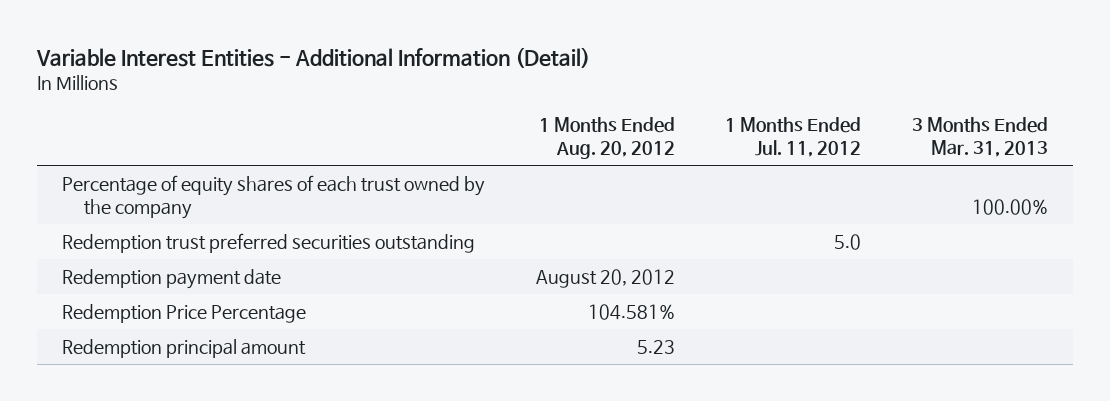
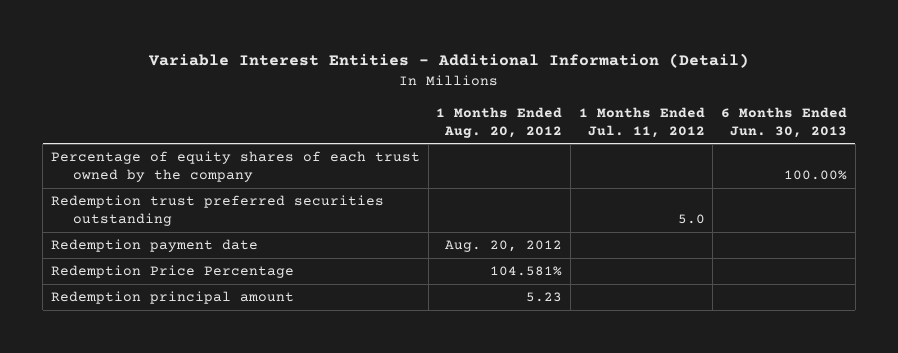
[911,117,1048,158] 3 Months Ended Mar. 31, 2013 -> none
none -> [721,106,848,138] 6 Months Ended Jun. 30, 2013
[535,269,675,289] August 20, 2012 -> [445,240,563,253] Aug. 20, 2012

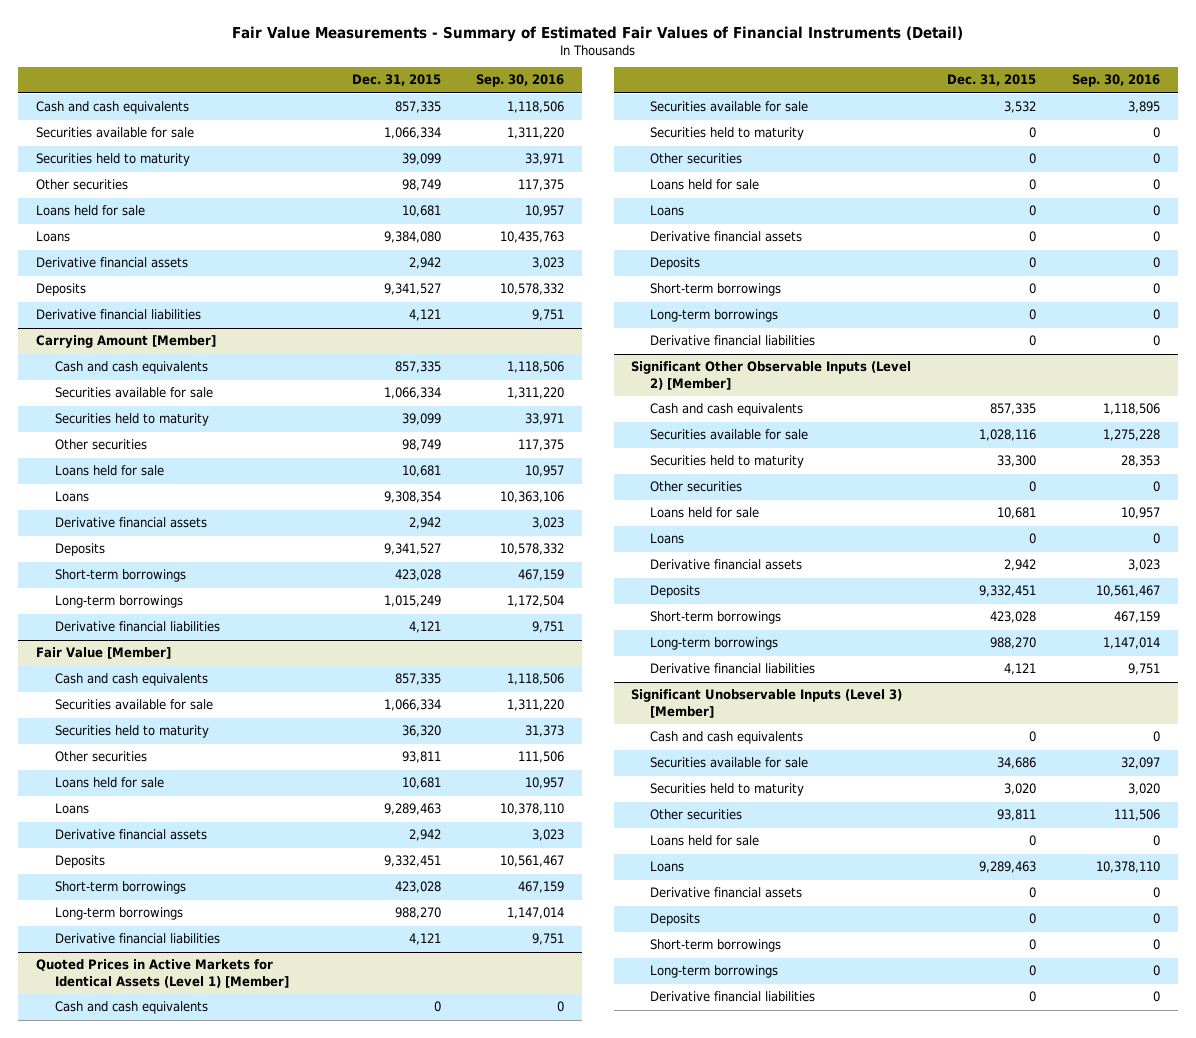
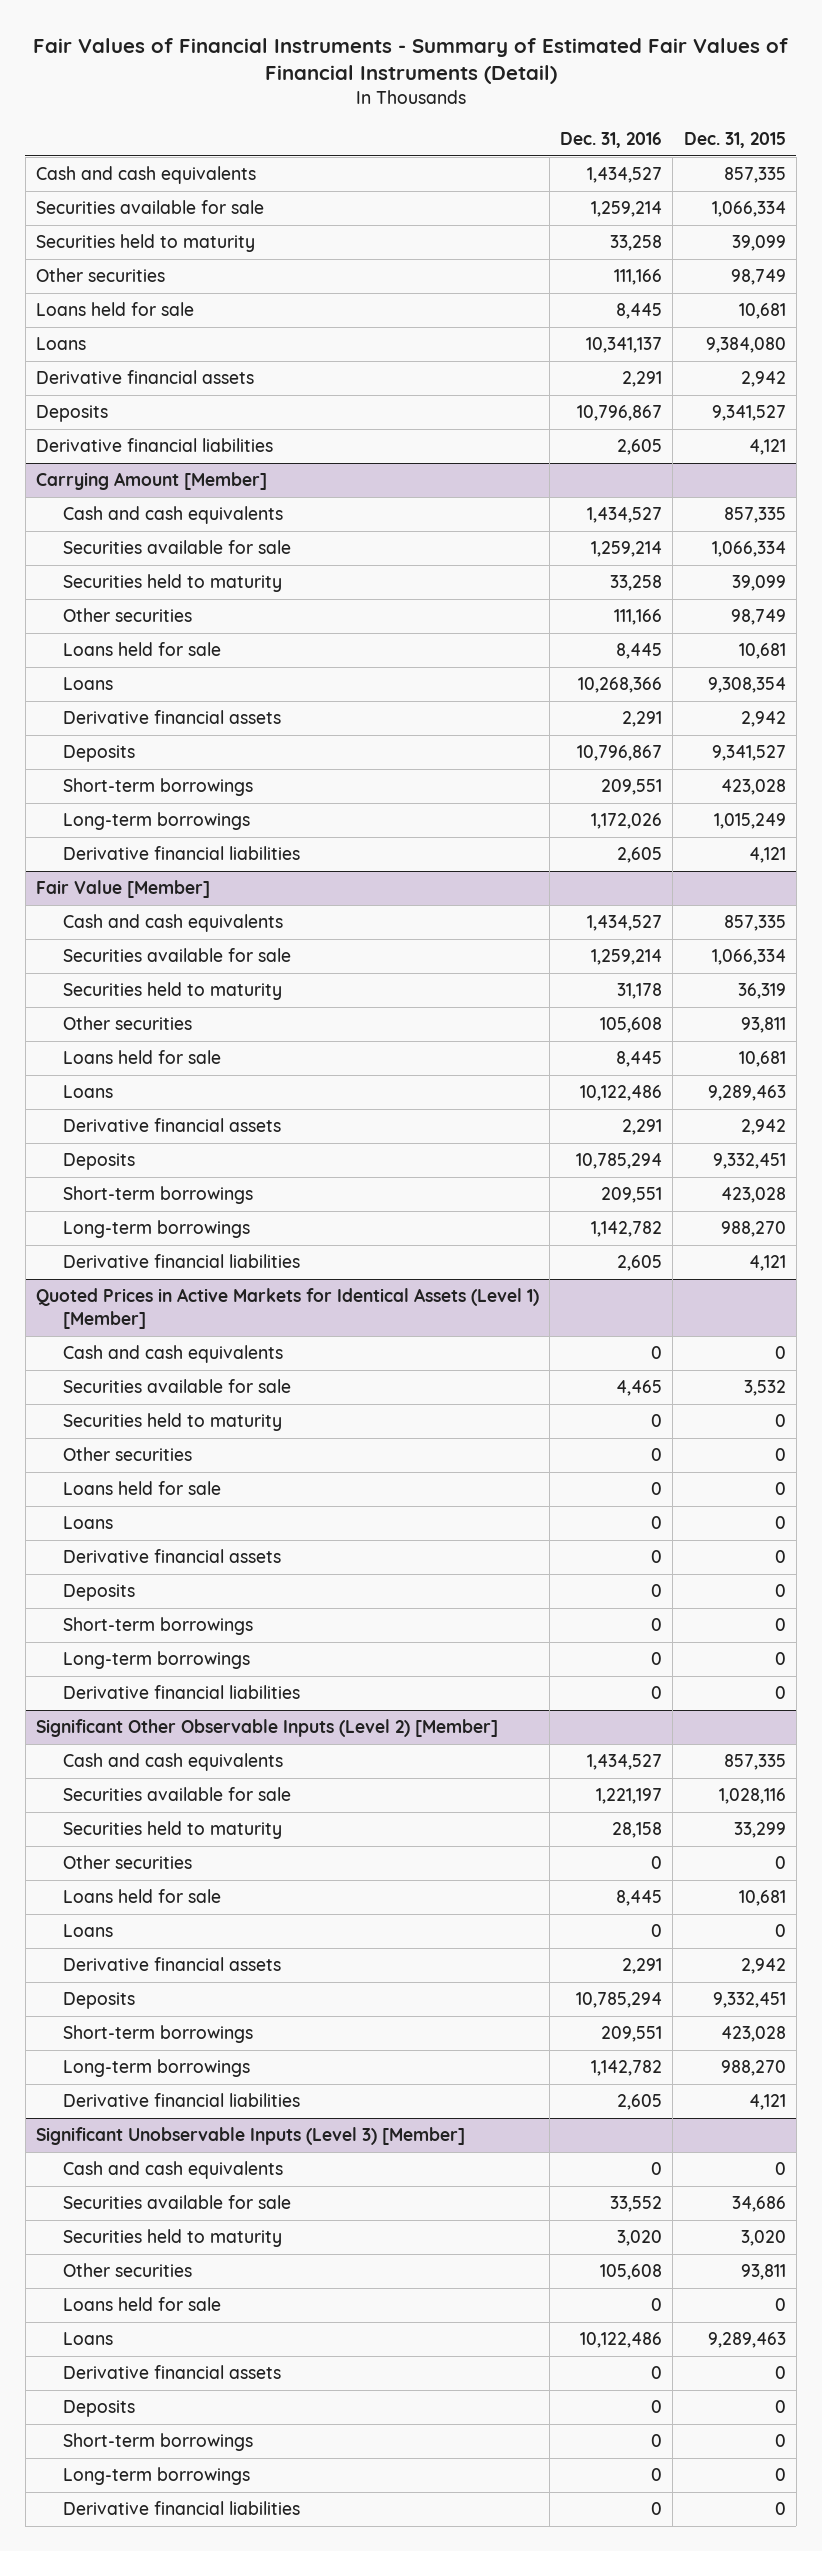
[231,25,963,42] Fair Value Measurements - Summary of Estimated Fair Values of Financial Instruments (Detail) -> [32,37,788,85] Fair Values of Financial Instruments - Summary of Estimated Fair Values of Financial Instruments (Detail)
[476,74,565,88] Sep. 30, 2016 -> none
none -> [560,132,663,149] Dec. 31, 2016
[401,725,441,738] 36,320 -> [737,983,786,1000] 36,319
[997,455,1037,468] 33,300 -> [733,1822,786,1839] 33,299

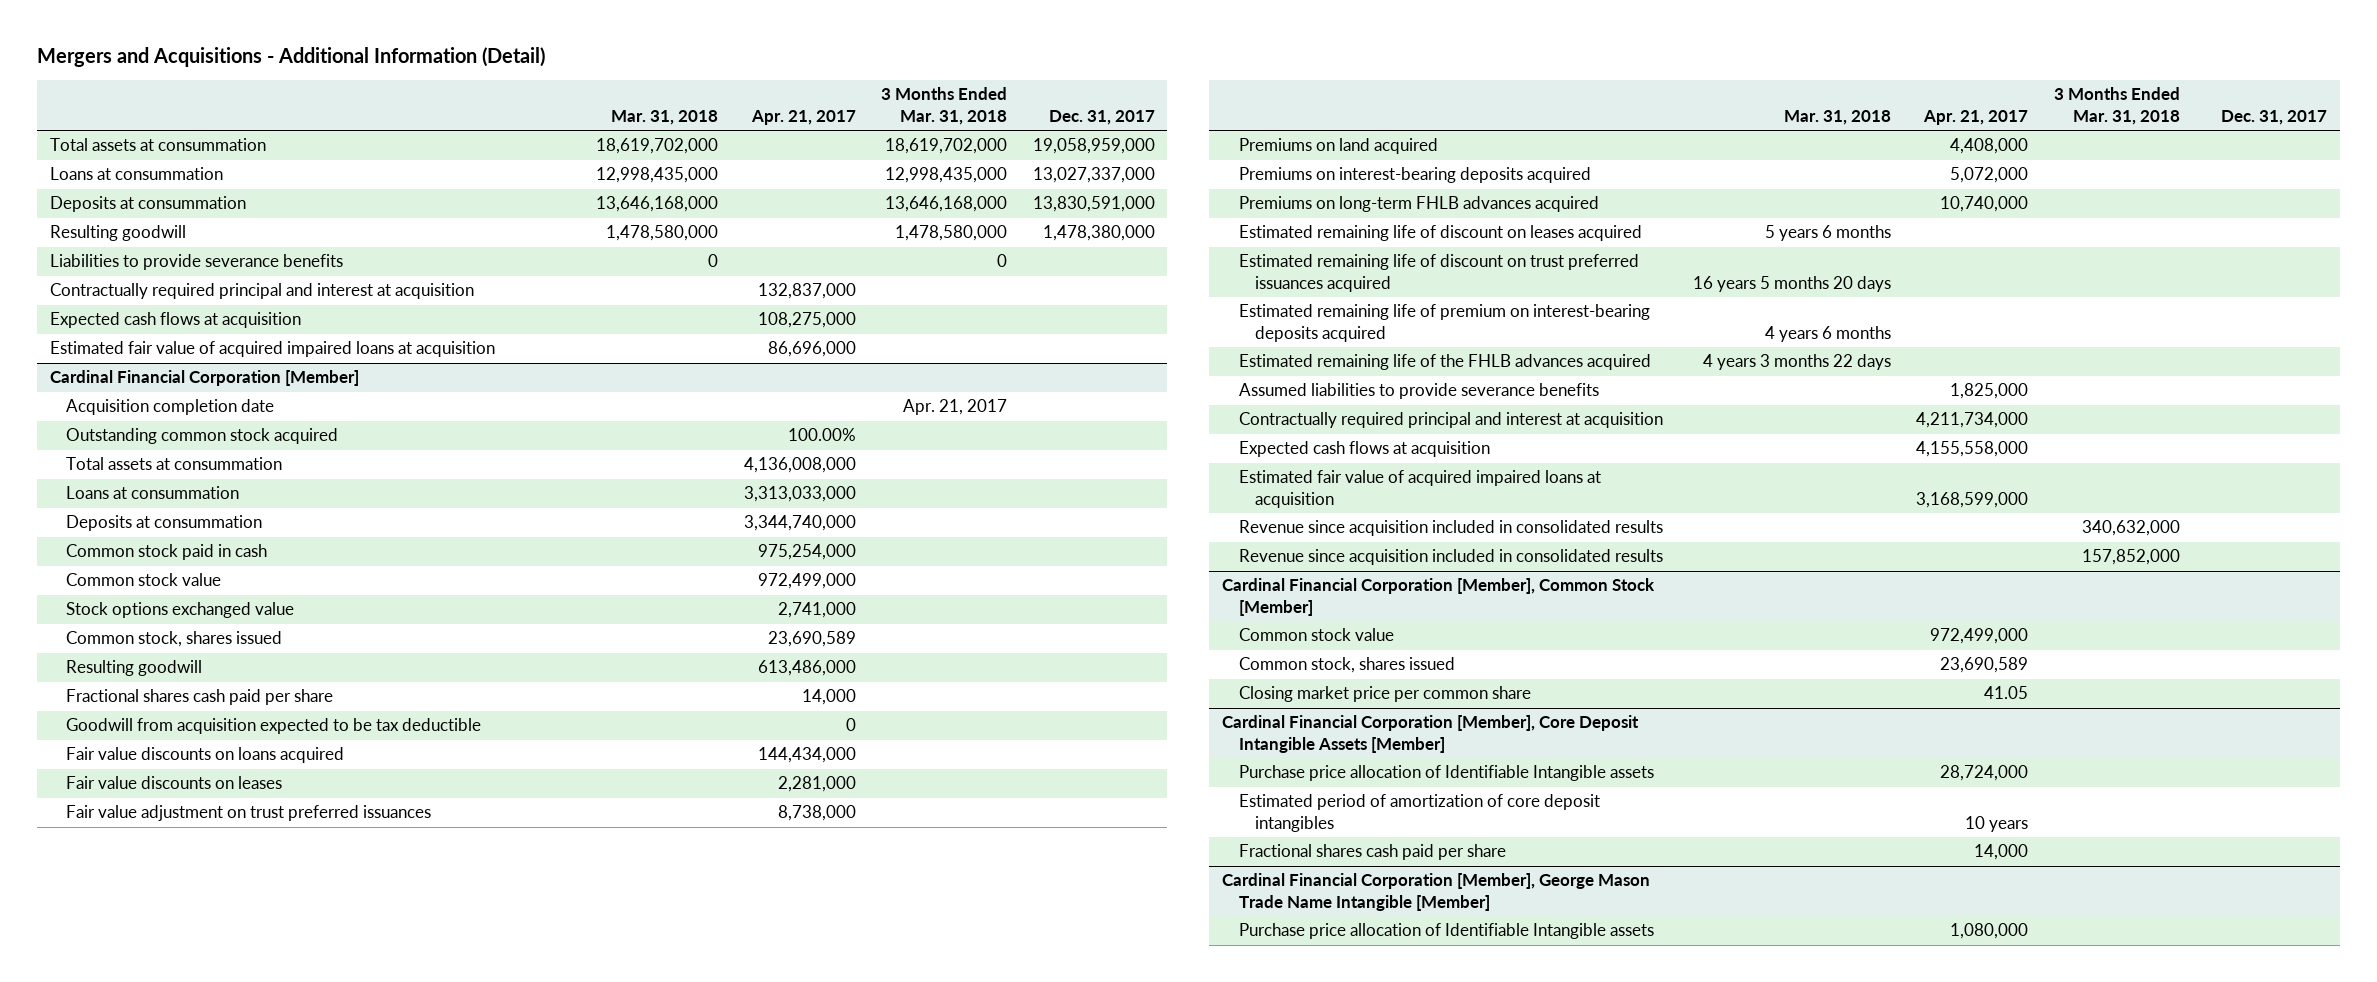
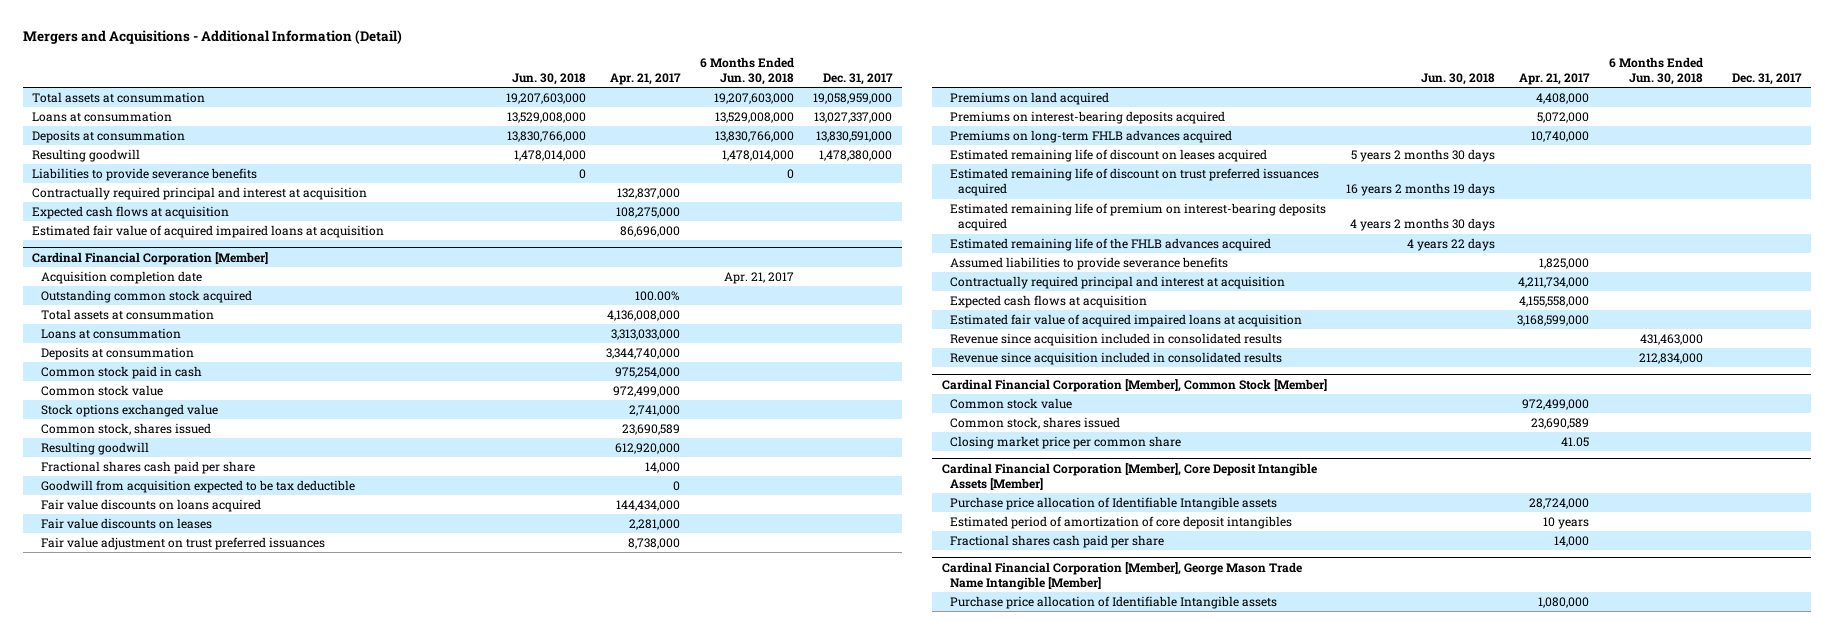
[611,109,719,125] Mar. 31, 2018 -> none
[881,87,1008,125] 3 Months Ended Mar. 31, 2018 -> none
none -> [512,72,587,85] Jun. 30, 2018
none -> [699,56,794,85] 6 Months Ended Jun. 30, 2018
[757,660,856,677] 613,486,000 -> [614,442,680,454] 612,920,000

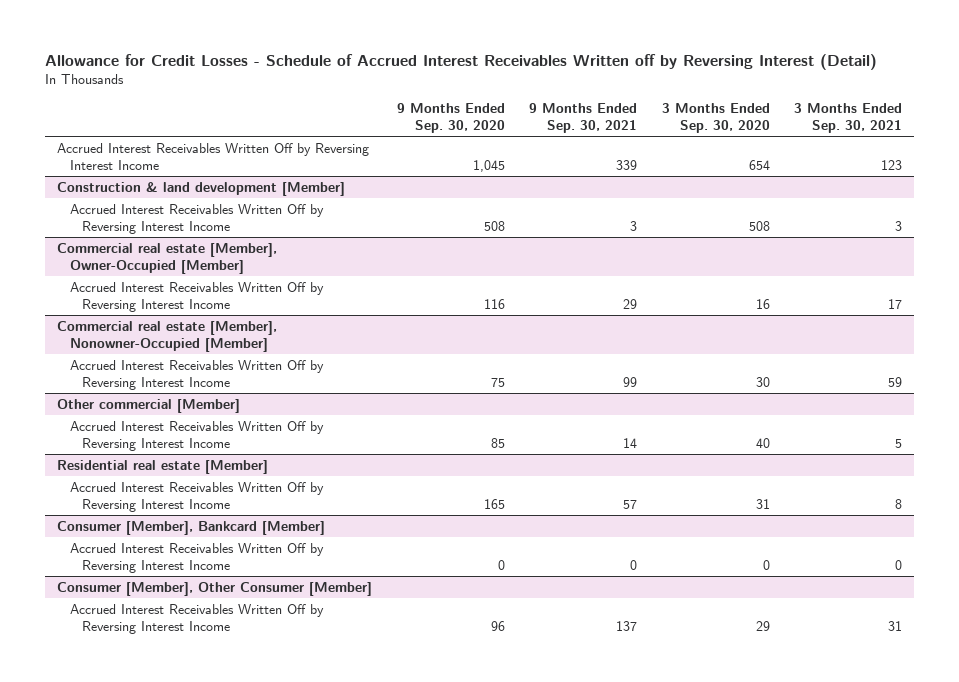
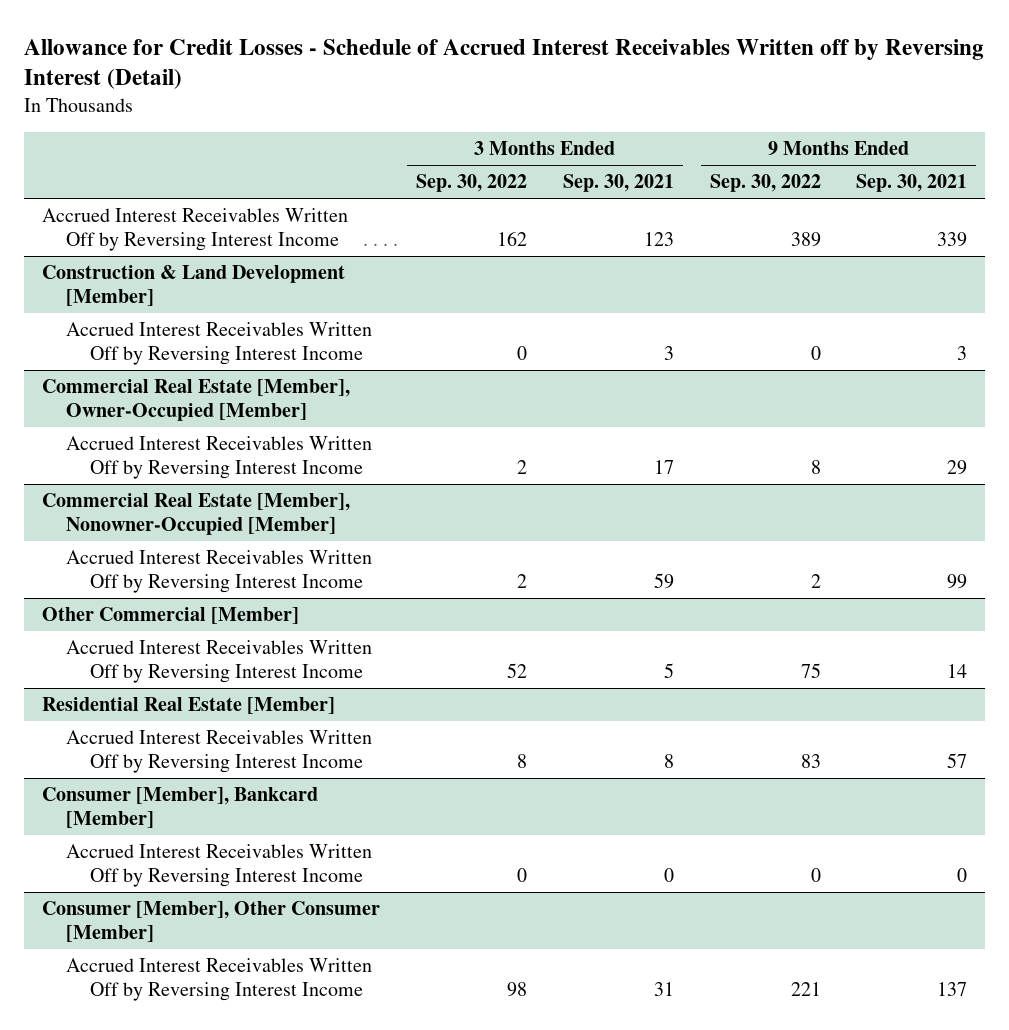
[396,102,505,133] 9 Months Ended Sep. 30, 2020 -> none
[661,102,770,133] 3 Months Ended Sep. 30, 2020 -> none
none -> [415,174,527,193] Sep. 30, 2022
none -> [709,174,821,193] Sep. 30, 2022
[57,181,346,196] Construction & land development [Member] -> [41,265,345,307] Construction & Land Development [Member]
[57,242,278,274] Commercial real estate [Member], Owner-Occupied [Member] -> [41,379,350,422] Commercial Real Estate [Member], Owner-Occupied [Member]
[57,320,278,352] Commercial real estate [Member], Nonowner-Occupied [Member] -> [41,493,350,536] Commercial Real Estate [Member], Nonowner-Occupied [Member]
[57,398,241,413] Other commercial [Member] -> [41,607,299,625] Other Commercial [Member]
[57,459,269,474] Residential real estate [Member] -> [41,697,335,715] Residential Real Estate [Member]

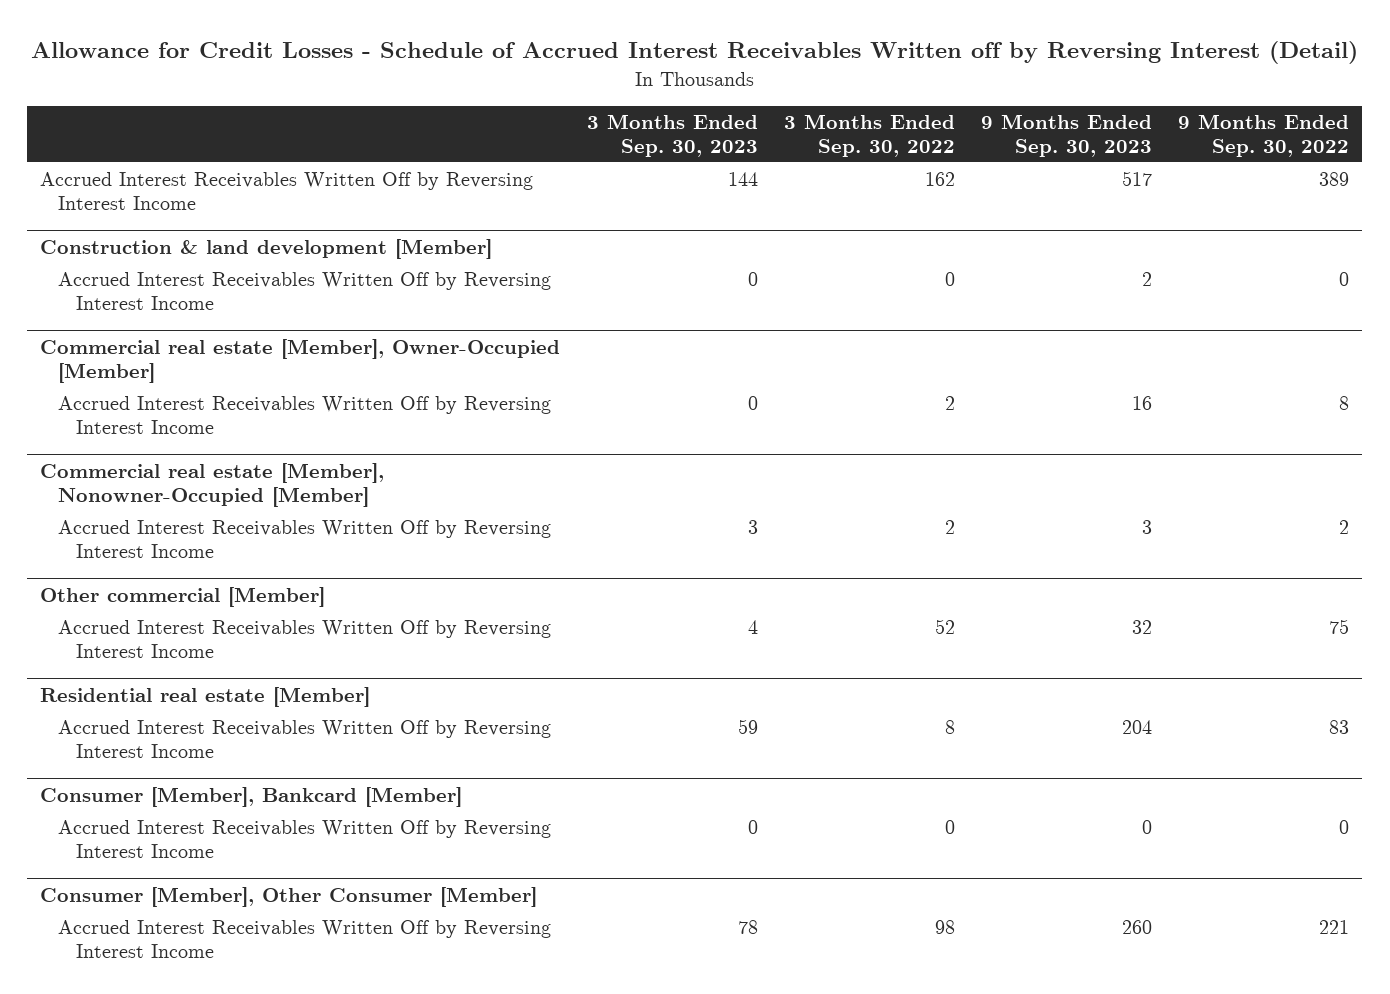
[562,174,674,193] Sep. 30, 2021 -> none
[856,174,968,193] Sep. 30, 2021 -> none
none -> [586,113,758,157] 3 Months Ended Sep. 30, 2023
none -> [981,113,1153,157] 9 Months Ended Sep. 30, 2023
[41,265,345,307] Construction & Land Development [Member] -> [40,238,493,259] Construction & land development [Member]
[41,379,350,422] Commercial Real Estate [Member], Owner-Occupied [Member] -> [40,338,561,383] Commercial real estate [Member], Owner-Occupied [Member]
[41,493,350,536] Commercial Real Estate [Member], Nonowner-Occupied [Member] -> [40,462,385,507] Commercial real estate [Member], Nonowner-Occupied [Member]
[41,607,299,625] Other Commercial [Member] -> [40,586,326,607] Other commercial [Member]
[41,697,335,715] Residential Real Estate [Member] -> [40,686,371,707] Residential real estate [Member]

